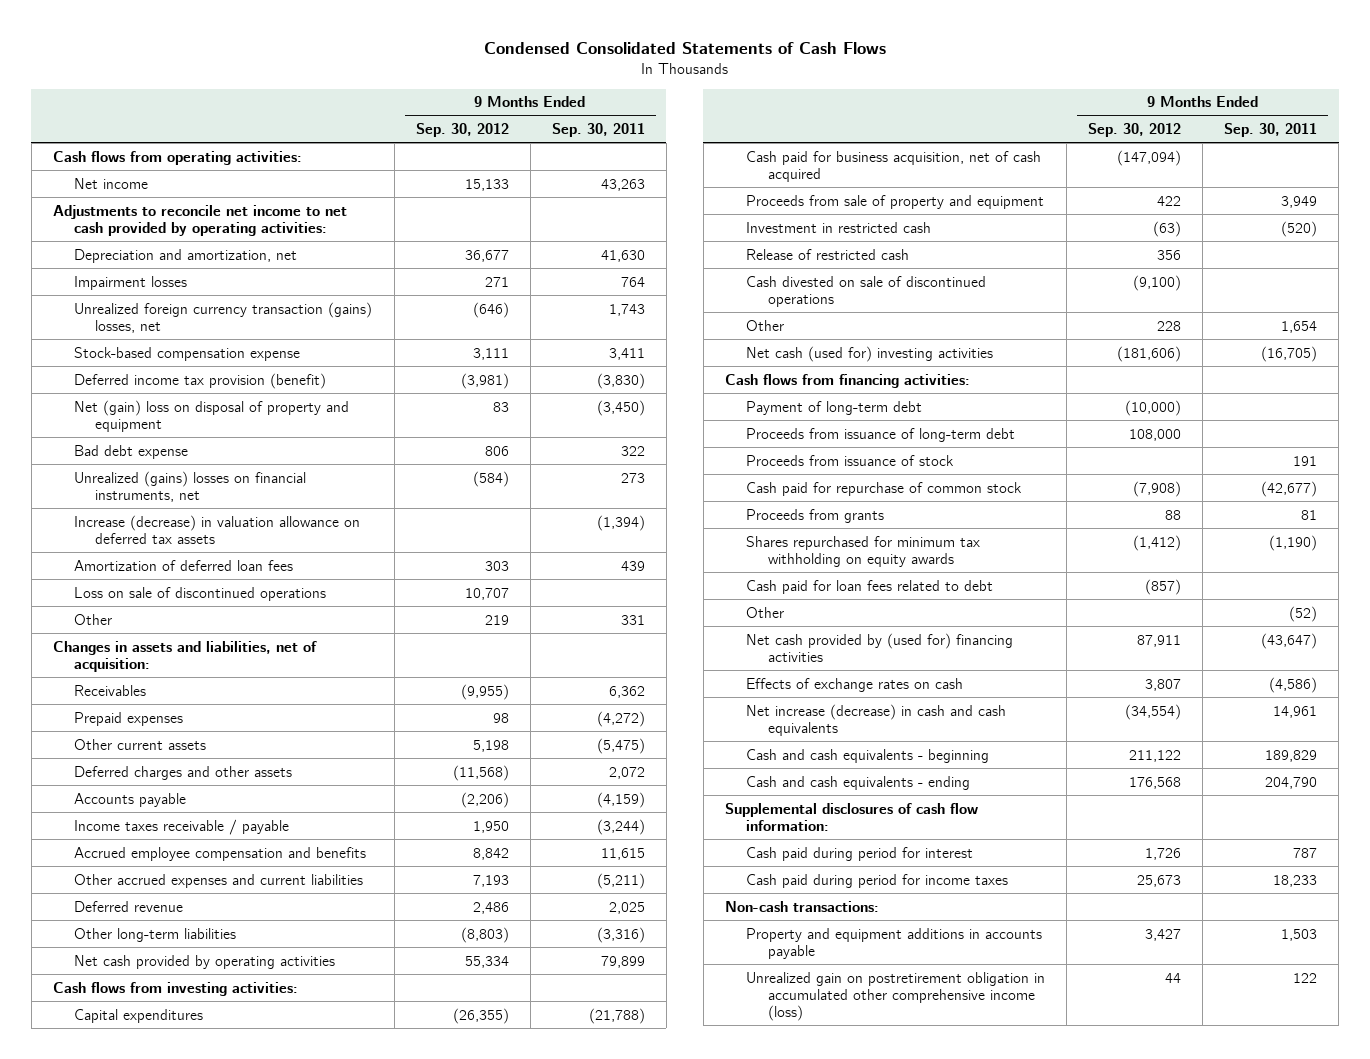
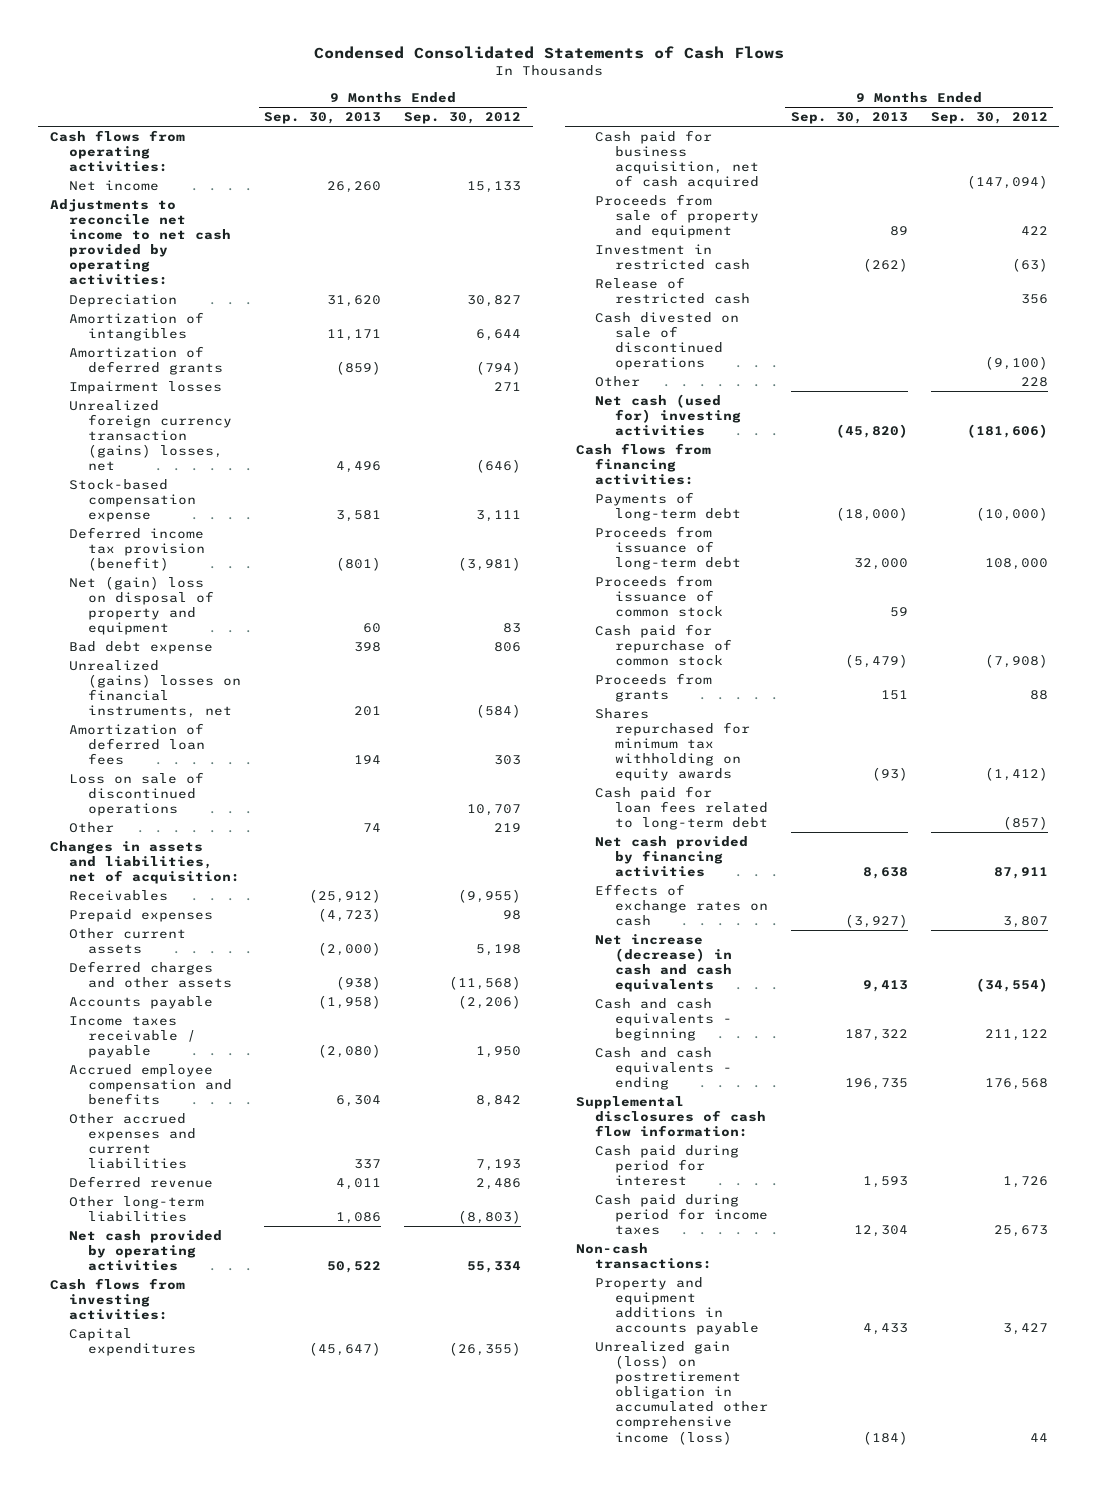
[551,122,645,137] Sep. 30, 2011 -> none
none -> [264,112,382,125] Sep. 30, 2013
[73,248,297,263] Depreciation and amortization, net -> none
none -> [69,294,178,308] Depreciation
none -> [69,312,205,342] Amortization of intangibles
none -> [69,346,224,376] Amortization of deferred grants
[73,514,360,544] Increase (decrease) in valuation allowance on deferred tax assets -> none
[746,400,923,415] Payment of long-term debt -> [595,492,741,522] Payments of long-term debt
[746,454,955,466] Proceeds from issuance of stock -> [595,575,723,618] Proceeds from issuance of common stock
[746,606,785,618] Other -> none
[746,579,994,594] Cash paid for loan fees related to debt -> [595,786,768,831] Cash paid for loan fees related to long-term debt
[746,632,1014,662] Net cash provided by (used for) financing activities -> [595,836,749,878] Net cash provided by financing activities
[746,971,1046,1022] Unrealized gain on postretirement obligation in accumulated other comprehensive income (loss) -> [595,1341,768,1445] Unrealized gain (loss) on postretirement obligation in accumulated other comprehensive income (loss)

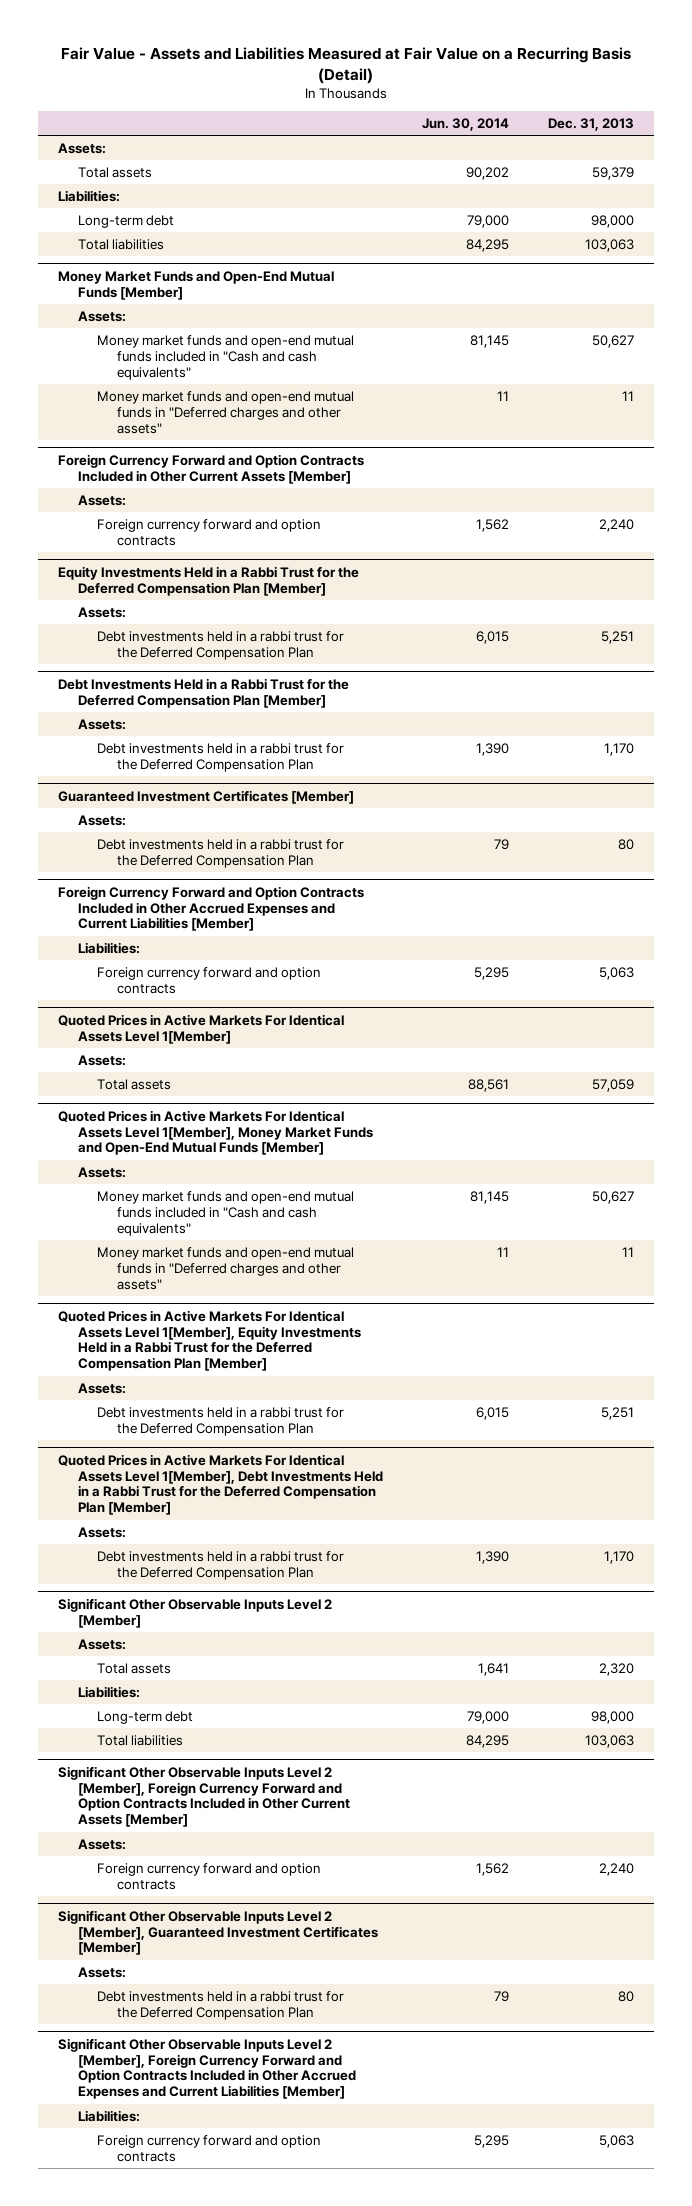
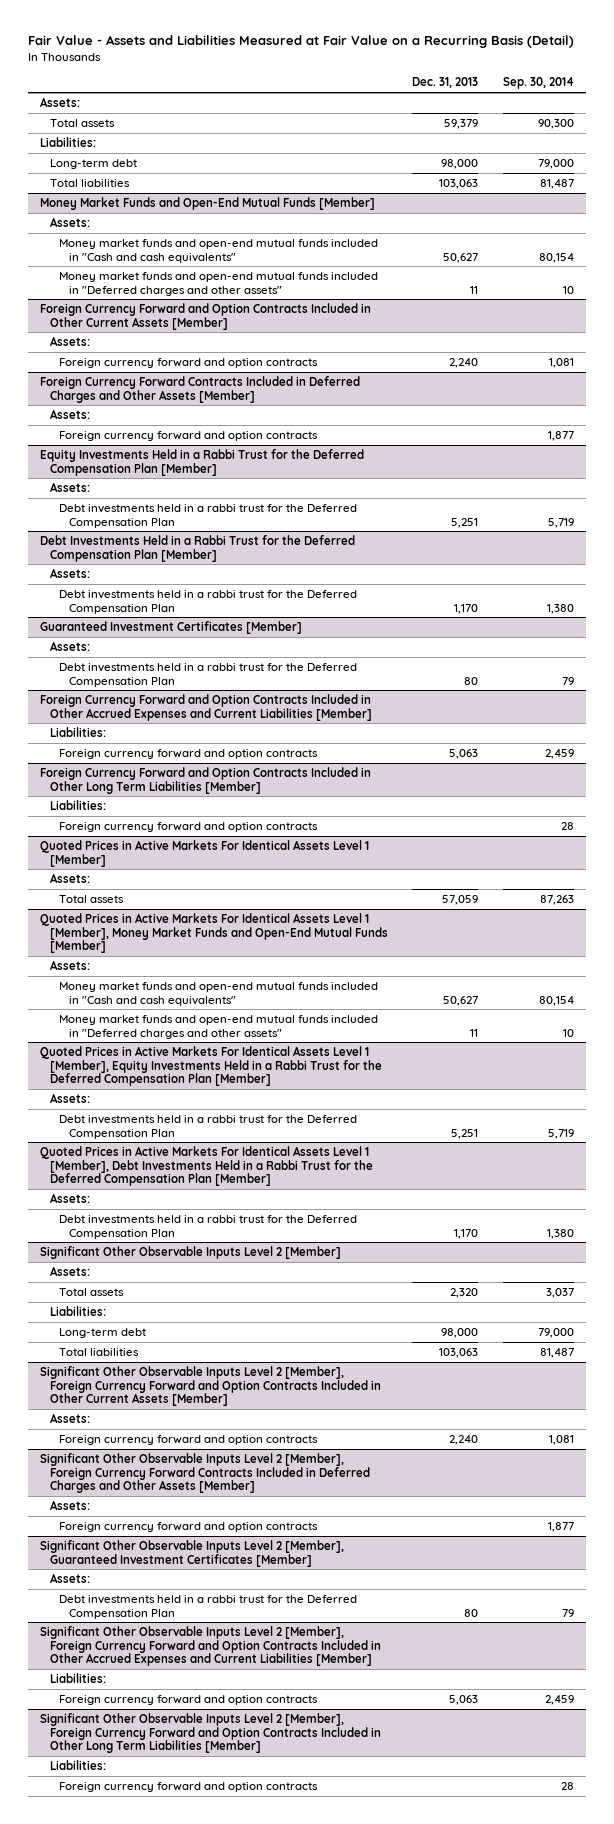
[421,117,509,131] Jun. 30, 2014 -> none
none -> [502,77,574,90] Sep. 30, 2014
[97,390,355,434] Money market funds and open-end mutual funds in "Deferred charges and other assets" -> [59,271,379,296] Money market funds and open-end mutual funds included in "Deferred charges and other assets"
none -> [39,375,360,403] Foreign Currency Forward Contracts Included in Deferred Charges and Other Assets [Member]
none -> [49,408,90,419] Assets:
none -> [59,430,319,441] Foreign currency forward and option contracts
none -> [39,766,371,794] Foreign Currency Forward and Option Contracts Included in Other Long Term Liabilities [Member]
none -> [49,799,106,810] Liabilities:
none -> [59,821,319,832] Foreign currency forward and option contracts
[57,1013,344,1044] Quoted Prices in Active Markets For Identical Assets Level 1[Member] -> [39,839,369,867] Quoted Prices in Active Markets For Identical Assets Level 1 [Member]
[57,1109,373,1156] Quoted Prices in Active Markets For Identical Assets Level 1[Member], Money Market Funds and Open-End Mutual Funds [Member] -> [39,912,388,954] Quoted Prices in Active Markets For Identical Assets Level 1 [Member], Money Market Funds and Open-End Mutual Funds [Member]
[97,1246,355,1290] Money market funds and open-end mutual funds in "Deferred charges and other assets" -> [59,1014,379,1039] Money market funds and open-end mutual funds included in "Deferred charges and other assets"
[57,1309,361,1372] Quoted Prices in Active Markets For Identical Assets Level 1[Member], Equity Investments Held in a Rabbi Trust for the Deferred Compensation Plan [Member] -> [39,1045,382,1087] Quoted Prices in Active Markets For Identical Assets Level 1 [Member], Equity Investments Held in a Rabbi Trust for the Deferred Compensation Plan [Member]
[57,1453,383,1516] Quoted Prices in Active Markets For Identical Assets Level 1[Member], Debt Investments Held in a Rabbi Trust for the Deferred Compensation Plan [Member] -> [39,1145,373,1187] Quoted Prices in Active Markets For Identical Assets Level 1 [Member], Debt Investments Held in a Rabbi Trust for the Deferred Compensation Plan [Member]
none -> [39,1452,370,1494] Significant Other Observable Inputs Level 2 [Member], Foreign Currency Forward Contracts Included in Deferred Charges and Other Assets [Member]
none -> [49,1499,90,1510] Assets:
none -> [59,1521,319,1532] Foreign currency forward and option contracts
none -> [39,1712,381,1754] Significant Other Observable Inputs Level 2 [Member], Foreign Currency Forward and Option Contracts Included in Other Long Term Liabilities [Member]
none -> [49,1759,106,1770] Liabilities:
none -> [59,1781,319,1792] Foreign currency forward and option contracts

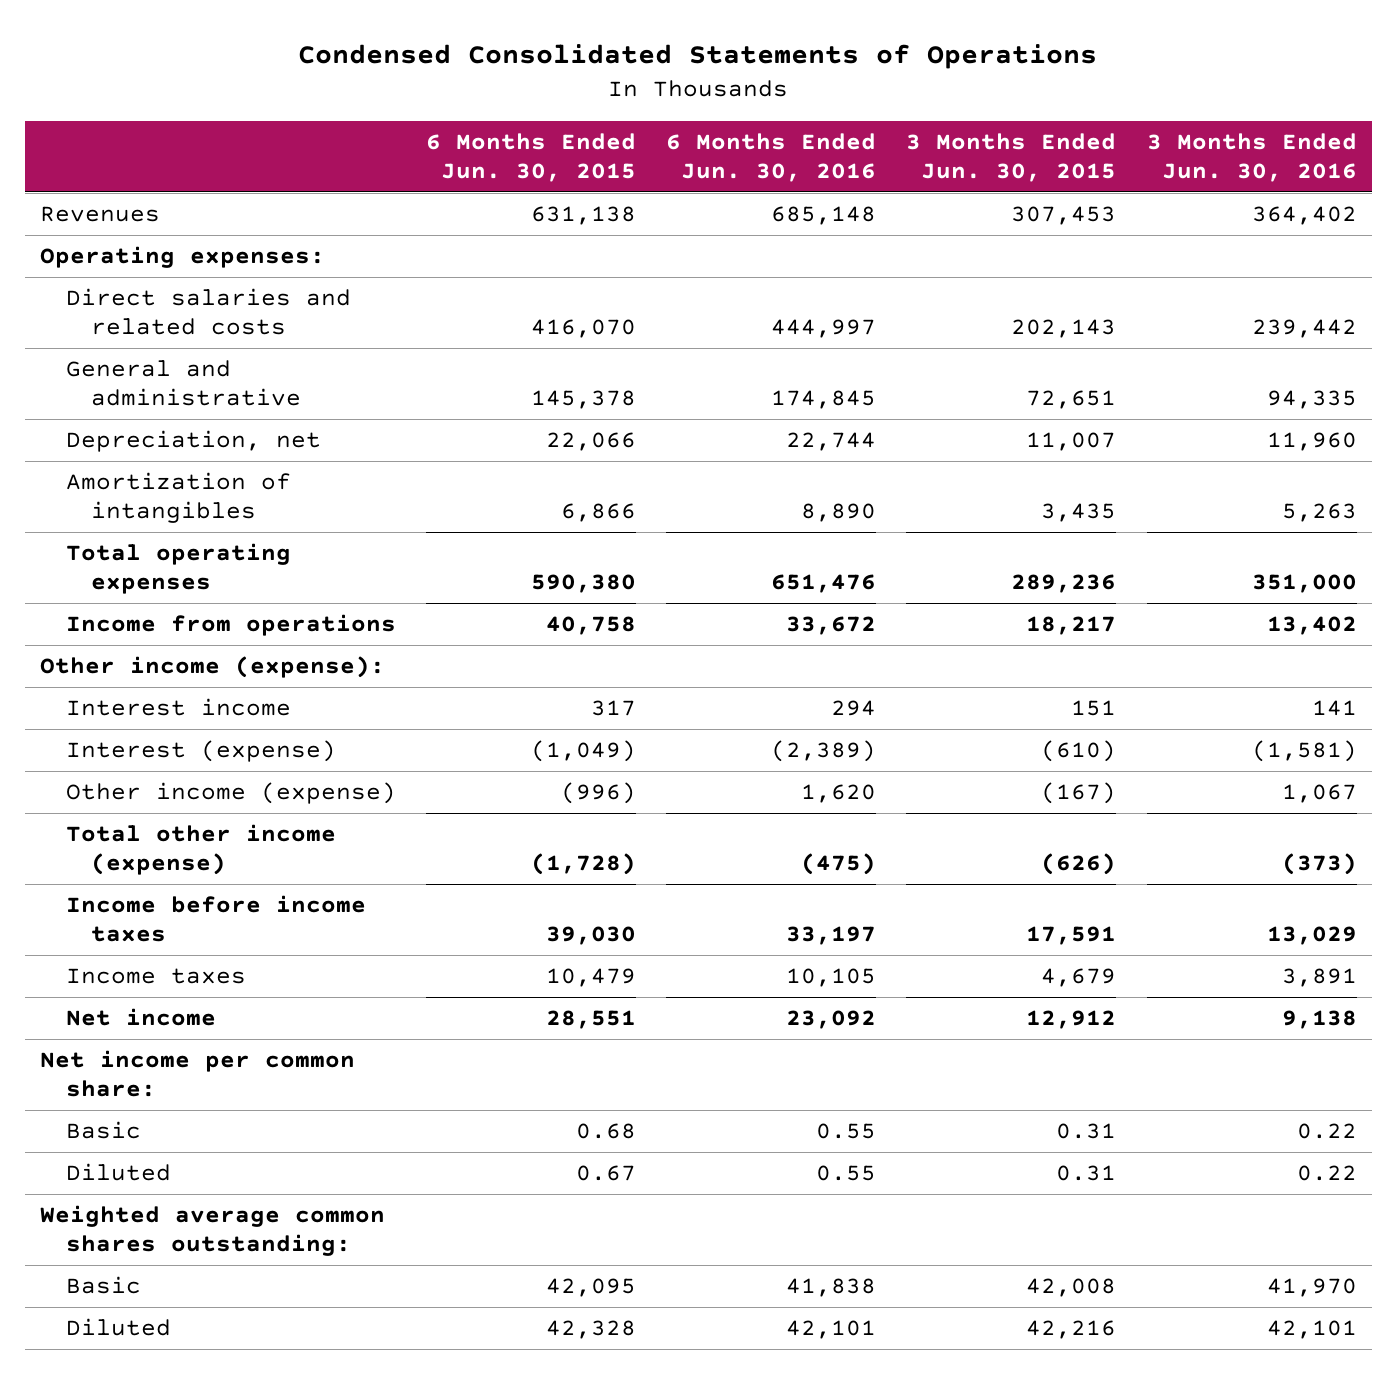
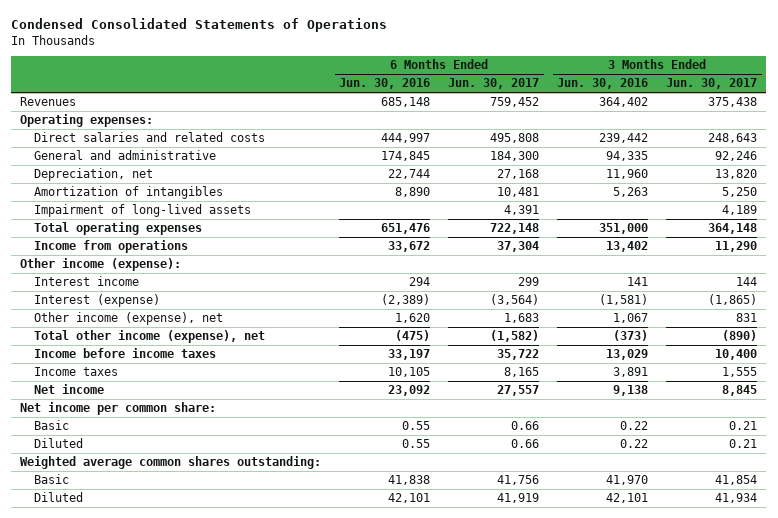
[425,133,636,182] 6 Months Ended Jun. 30, 2015 -> none
[906,133,1117,182] 3 Months Ended Jun. 30, 2015 -> none
none -> [448,78,540,90] Jun. 30, 2017
none -> [666,78,758,90] Jun. 30, 2017
none -> [34,204,252,218] Impairment of long-lived assets
[65,782,396,805] Other income (expense) -> [34,312,224,326] Other income (expense), net
[65,824,336,876] Total other income (expense) -> [34,330,266,344] Total other income (expense), net

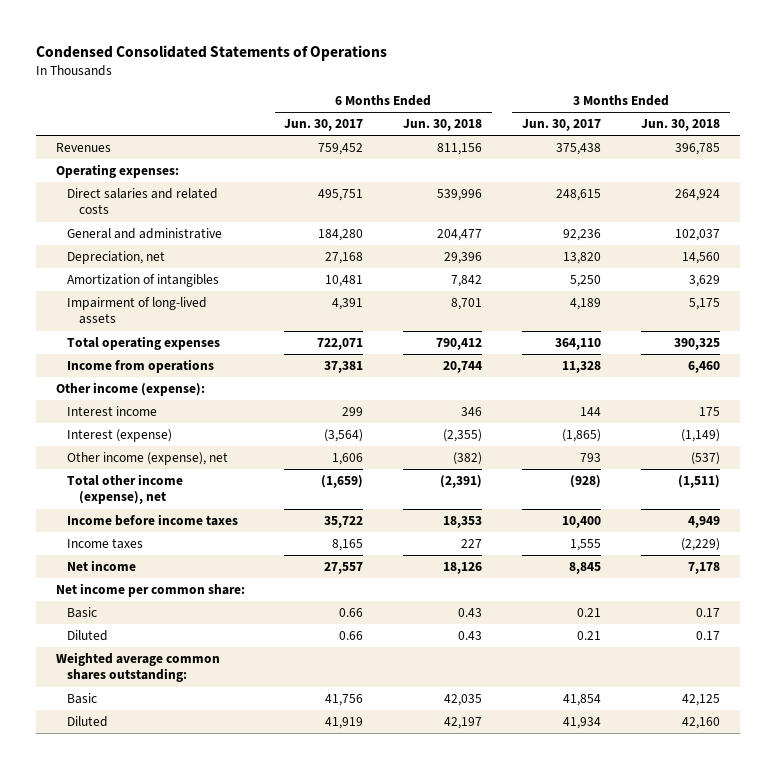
[339,78,431,90] Jun. 30, 2016 -> none
[557,78,649,90] Jun. 30, 2016 -> none
none -> [403,119,483,132] Jun. 30, 2018
none -> [640,119,720,132] Jun. 30, 2018
[490,133,540,144] 495,808 -> [318,189,364,202] 495,751
[708,133,758,144] 248,643 -> [555,189,601,202] 248,615
[490,151,540,162] 184,300 -> [318,229,364,242] 184,280
[715,151,758,162] 92,246 -> [562,229,601,242] 92,236
[490,223,540,235] 722,148 -> [317,338,364,351] 722,071
[708,223,758,235] 364,148 -> [554,338,601,351] 364,110
[497,241,540,253] 37,304 -> [324,361,364,374] 37,381
[715,241,758,253] 11,290 -> [561,361,601,374] 11,328
[504,313,540,324] 1,683 -> [332,453,364,466] 1,606
[736,313,758,323] 831 -> [579,453,601,463] 793
[490,330,540,343] (1,582) -> [321,475,364,489] (1,659)
[722,330,758,342] (890) -> [569,475,601,489] (928)

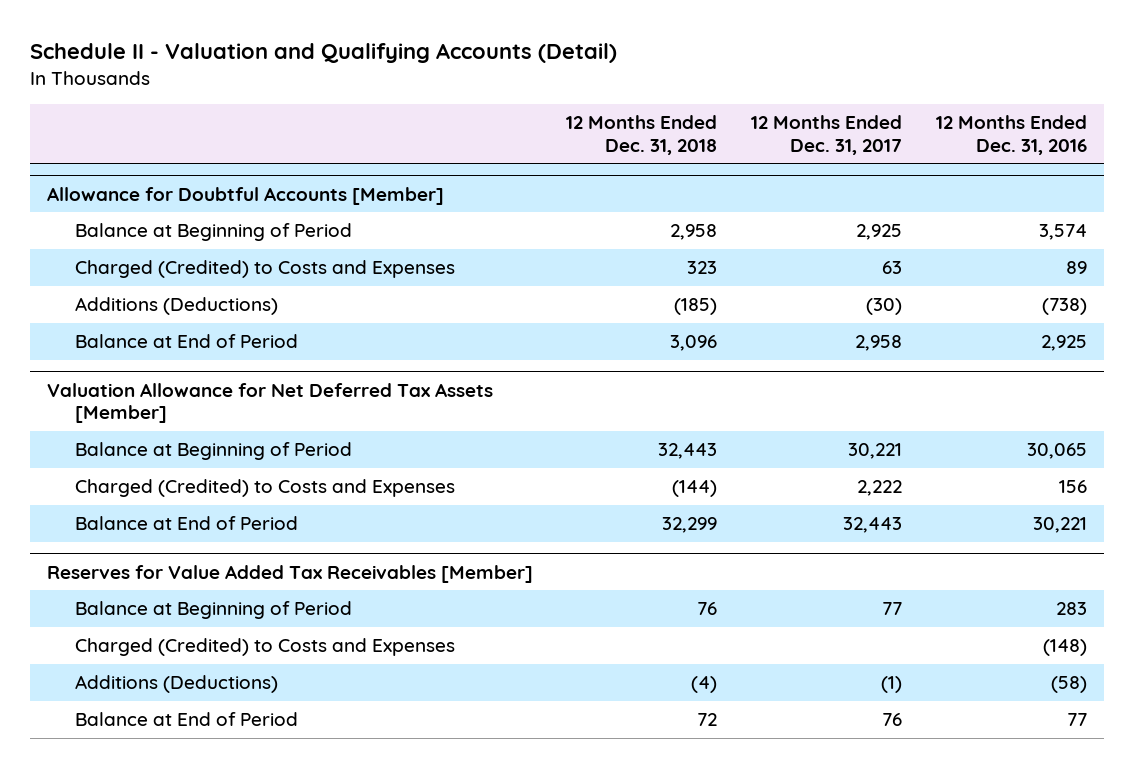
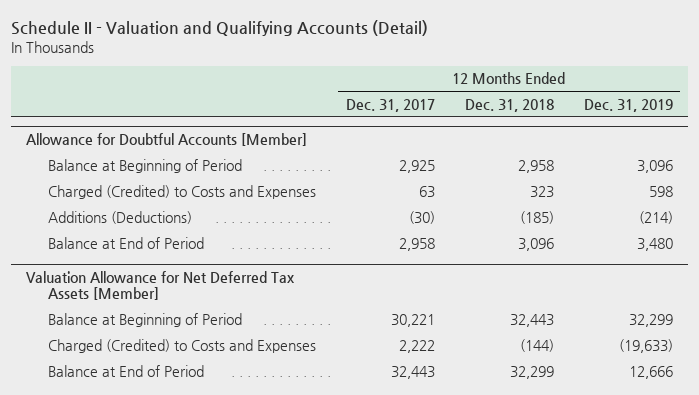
[935,114,1087,155] 12 Months Ended Dec. 31, 2016 -> none
none -> [583,98,673,112] Dec. 31, 2019
[46,564,533,583] Reserves for Value Added Tax Receivables [Member] -> none
[74,601,352,620] Balance at Beginning of Period -> none
[74,638,455,657] Charged (Credited) to Costs and Expenses -> none
[74,675,278,694] Additions (Deductions) -> none
[74,712,298,727] Balance at End of Period -> none

